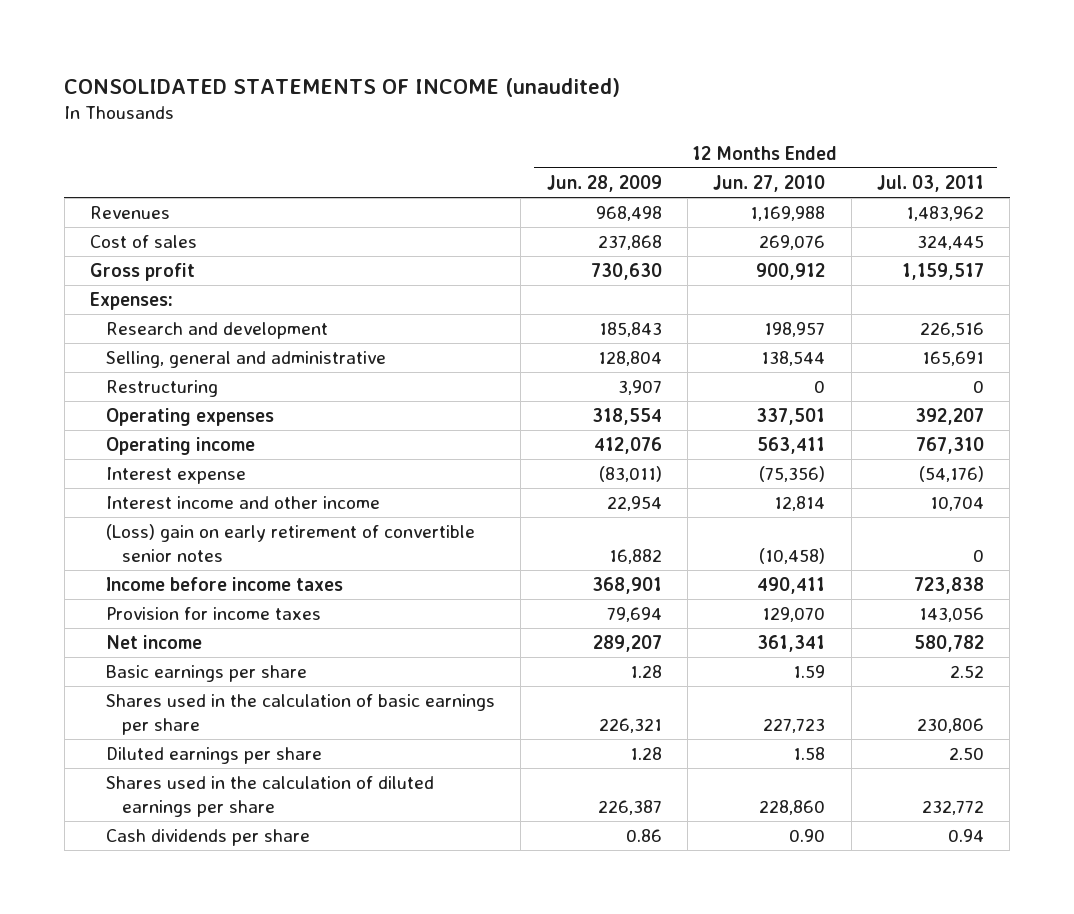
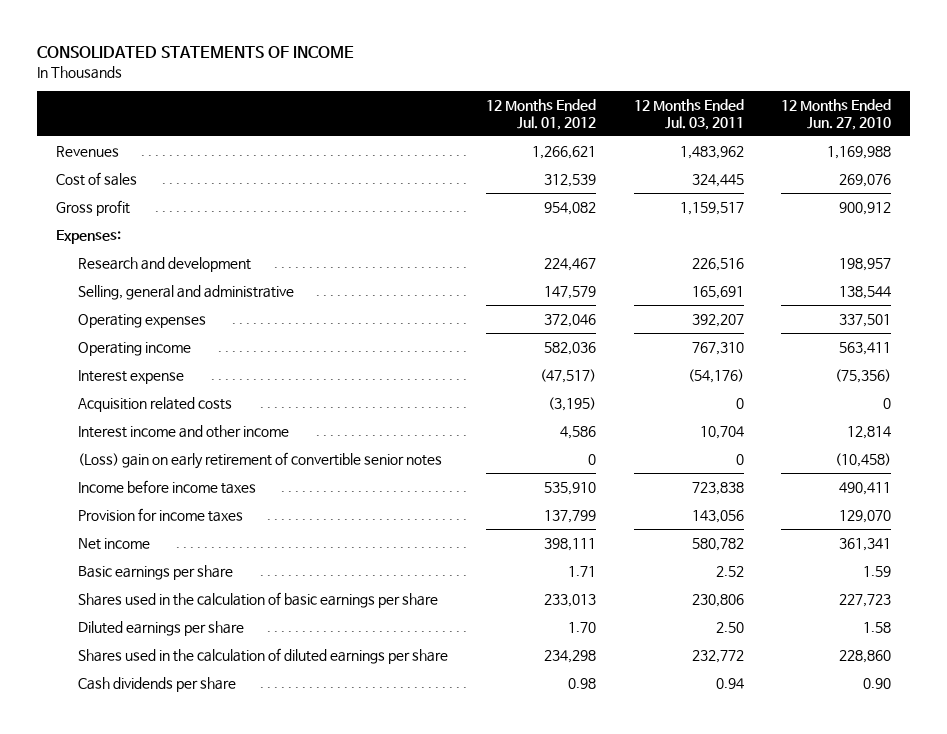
[64,77,621,97] CONSOLIDATED STATEMENTS OF INCOME (unaudited) -> [36,46,354,59] CONSOLIDATED STATEMENTS OF INCOME
[546,175,662,193] Jun. 28, 2009 -> none
none -> [485,99,596,131] 12 Months Ended Jul. 01, 2012
[105,380,218,398] Restructuring -> none
none -> [77,396,232,412] Acquisition related costs

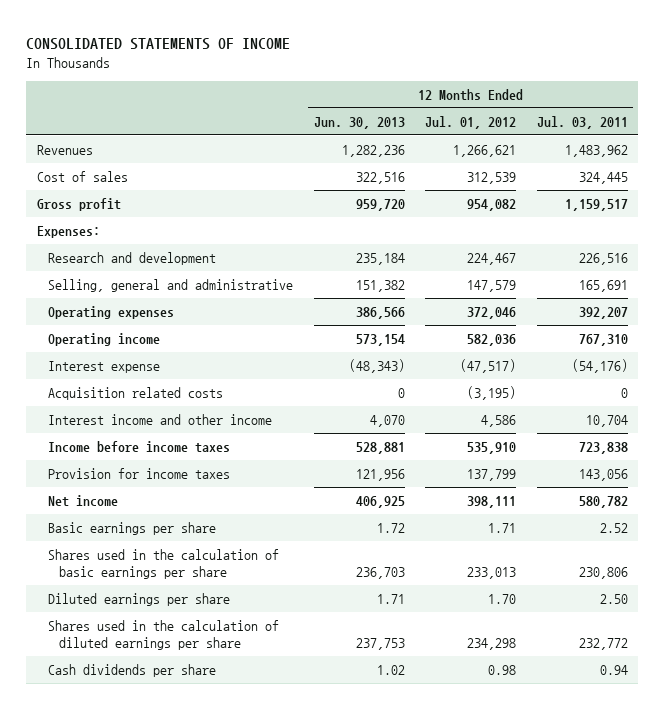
[781,99,892,131] 12 Months Ended Jun. 27, 2010 -> none
none -> [313,116,405,129] Jun. 30, 2013
[77,451,442,469] (Loss) gain on early retirement of convertible senior notes -> none

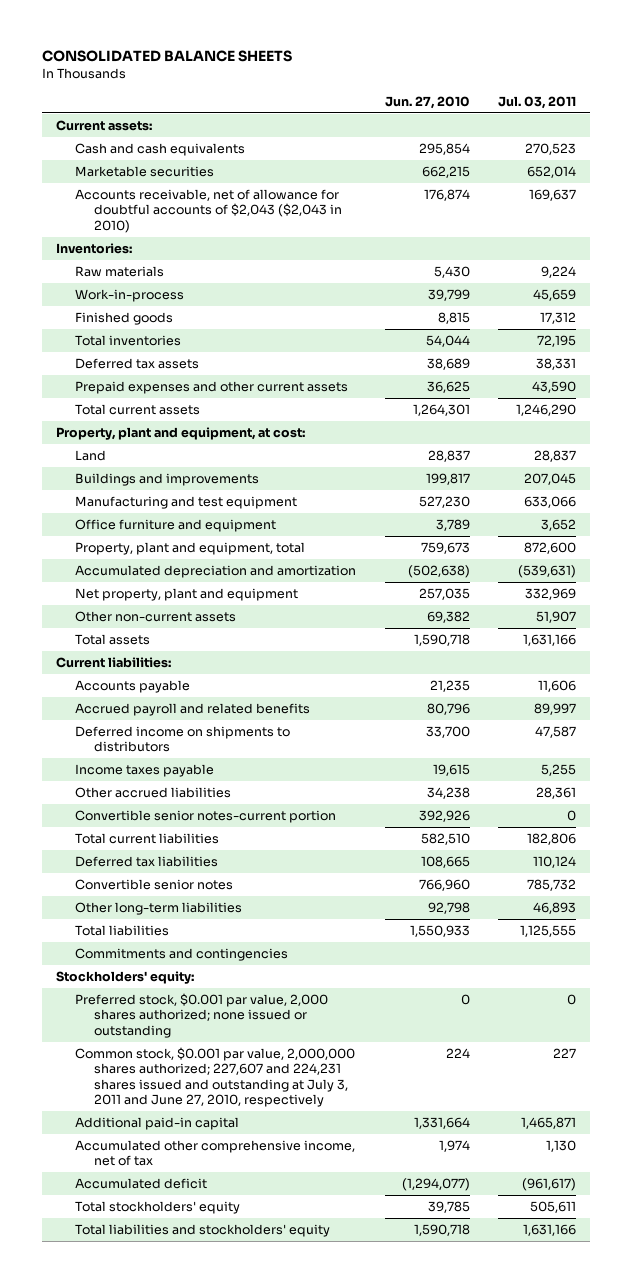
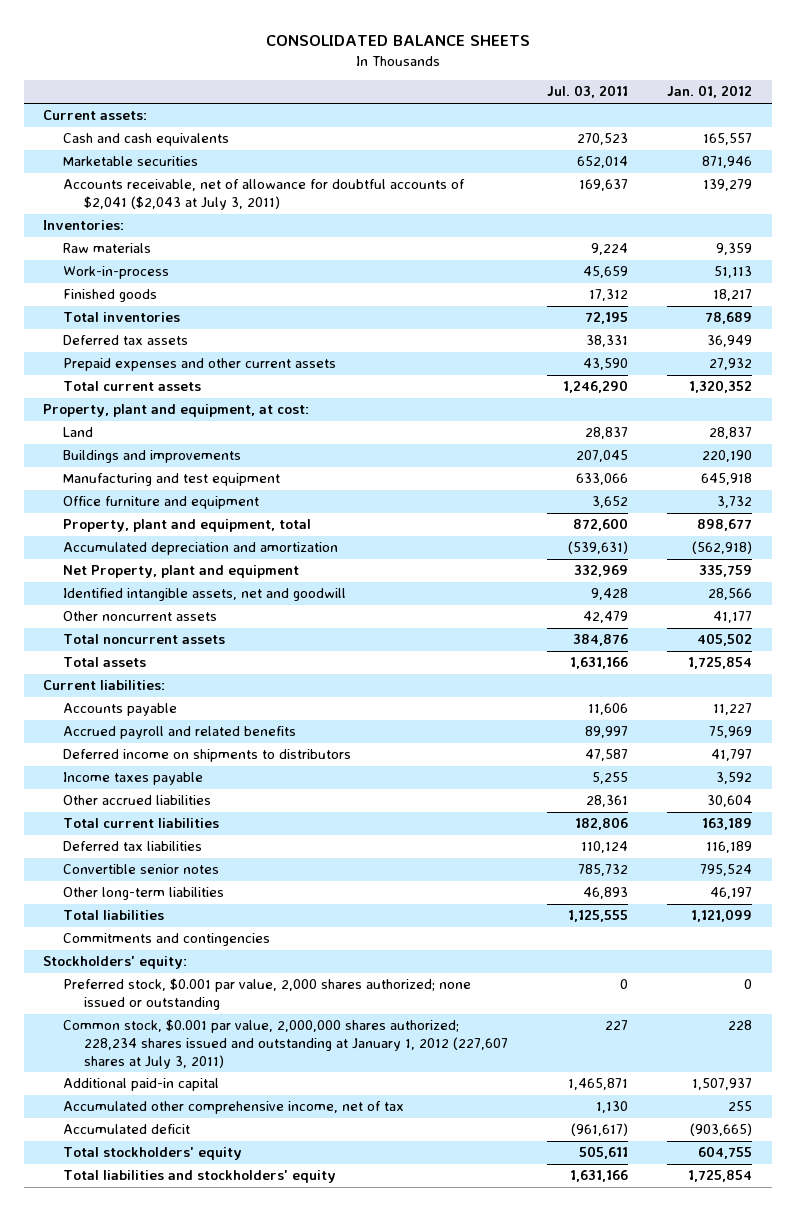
[384,95,470,109] Jun. 27, 2010 -> none
none -> [666,85,752,99] Jan. 01, 2012
[74,188,342,233] Accounts receivable, net of allowance for doubtful accounts of $2,043 ($2,043 in 2010) -> [63,179,466,210] Accounts receivable, net of allowance for doubtful accounts of $2,041 ($2,043 at July 3, 2011)
[74,587,298,601] Net property, plant and equipment -> [63,565,300,579] Net Property, plant and equipment
none -> [63,588,347,602] Identified intangible assets, net and goodwill
[74,610,236,622] Other non-current assets -> [63,611,218,622] Other noncurrent assets
[536,610,577,623] 51,907 -> [582,611,628,624] 42,479
none -> [63,634,226,645] Total noncurrent assets
[74,809,336,823] Convertible senior notes-current portion -> none
[74,1046,355,1108] Common stock, $0.001 par value, 2,000,000 shares authorized; 227,607 and 224,231 shares issued and outstanding at July 3, 2011 and June 27, 2010, respectively -> [63,1019,508,1069] Common stock, $0.001 par value, 2,000,000 shares authorized; 228,234 shares issued and outstanding at January 1, 2012 (227,607 shares at July 3, 2011)

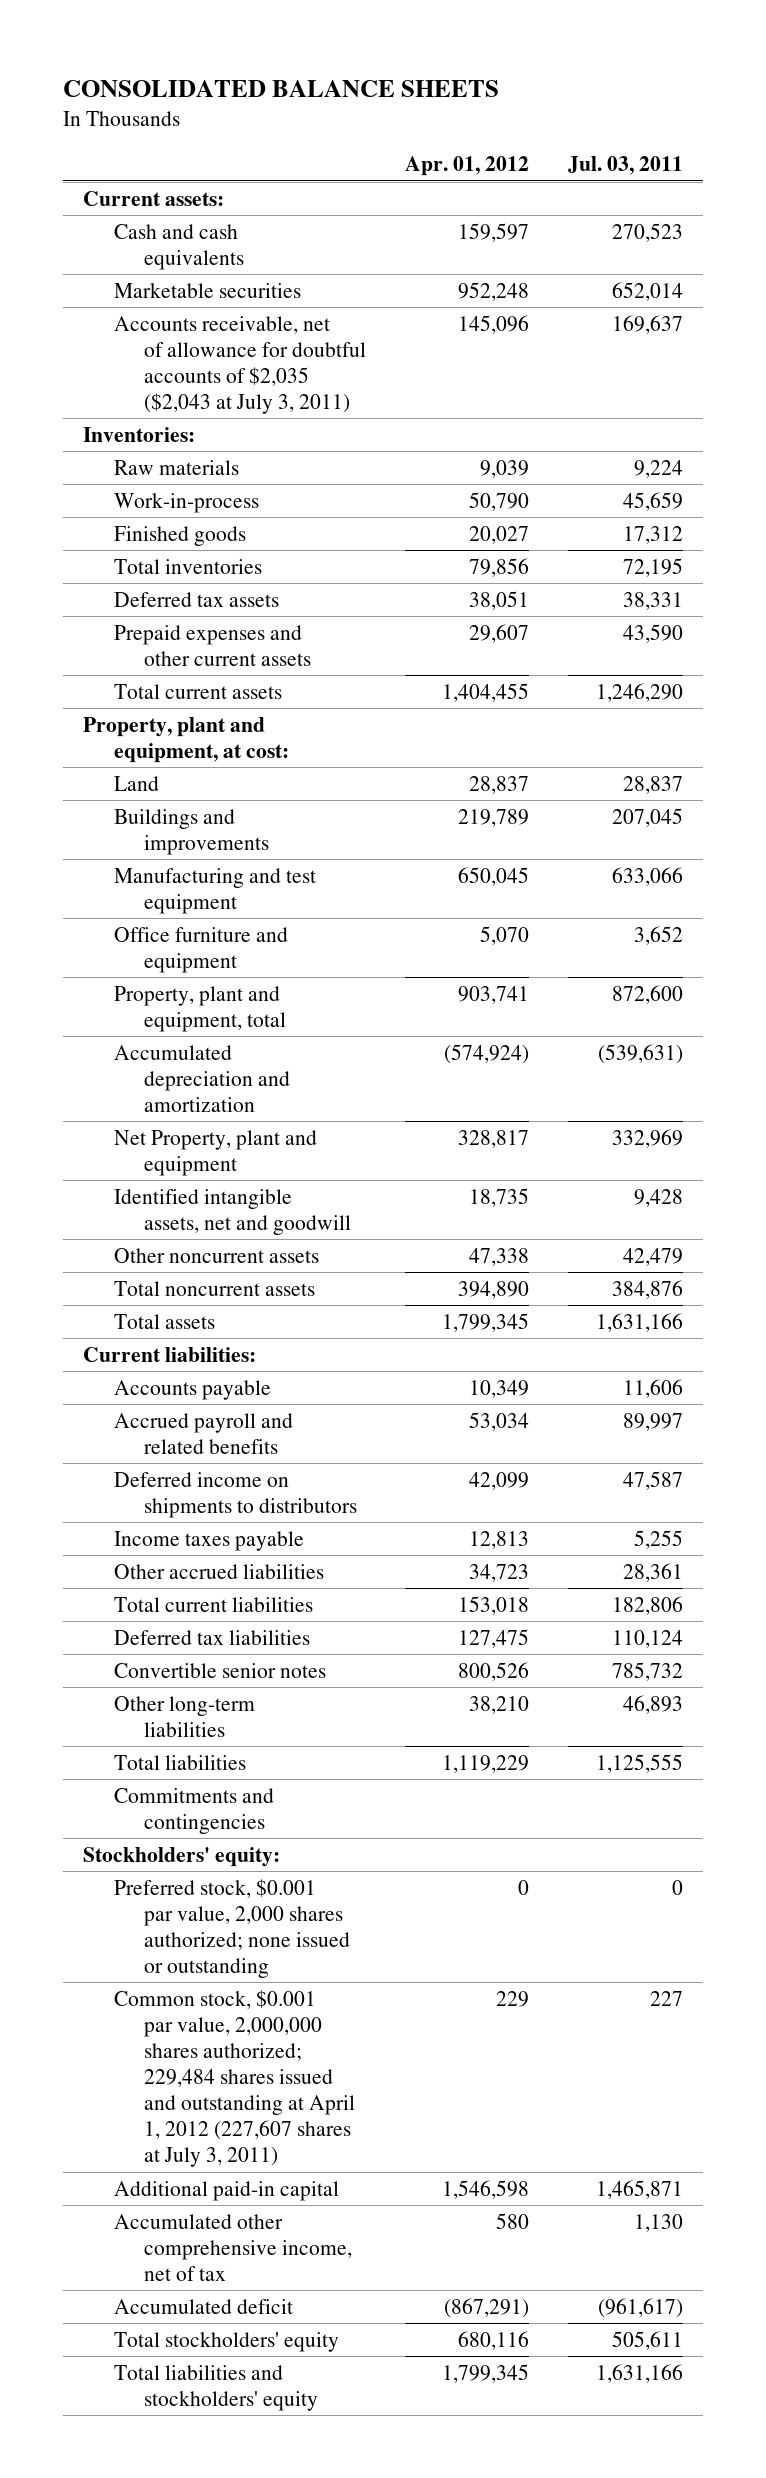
[666,85,752,99] Jan. 01, 2012 -> none
none -> [405,156,530,177] Apr. 01, 2012
[63,179,466,210] Accounts receivable, net of allowance for doubtful accounts of $2,041 ($2,043 at July 3, 2011) -> [113,315,367,414] Accounts receivable, net of allowance for doubtful accounts of $2,035 ($2,043 at July 3, 2011)
[63,1019,508,1069] Common stock, $0.001 par value, 2,000,000 shares authorized; 228,234 shares issued and outstanding at January 1, 2012 (227,607 shares at July 3, 2011) -> [113,1989,356,2168] Common stock, $0.001 par value, 2,000,000 shares authorized; 229,484 shares issued and outstanding at April 1, 2012 (227,607 shares at July 3, 2011)

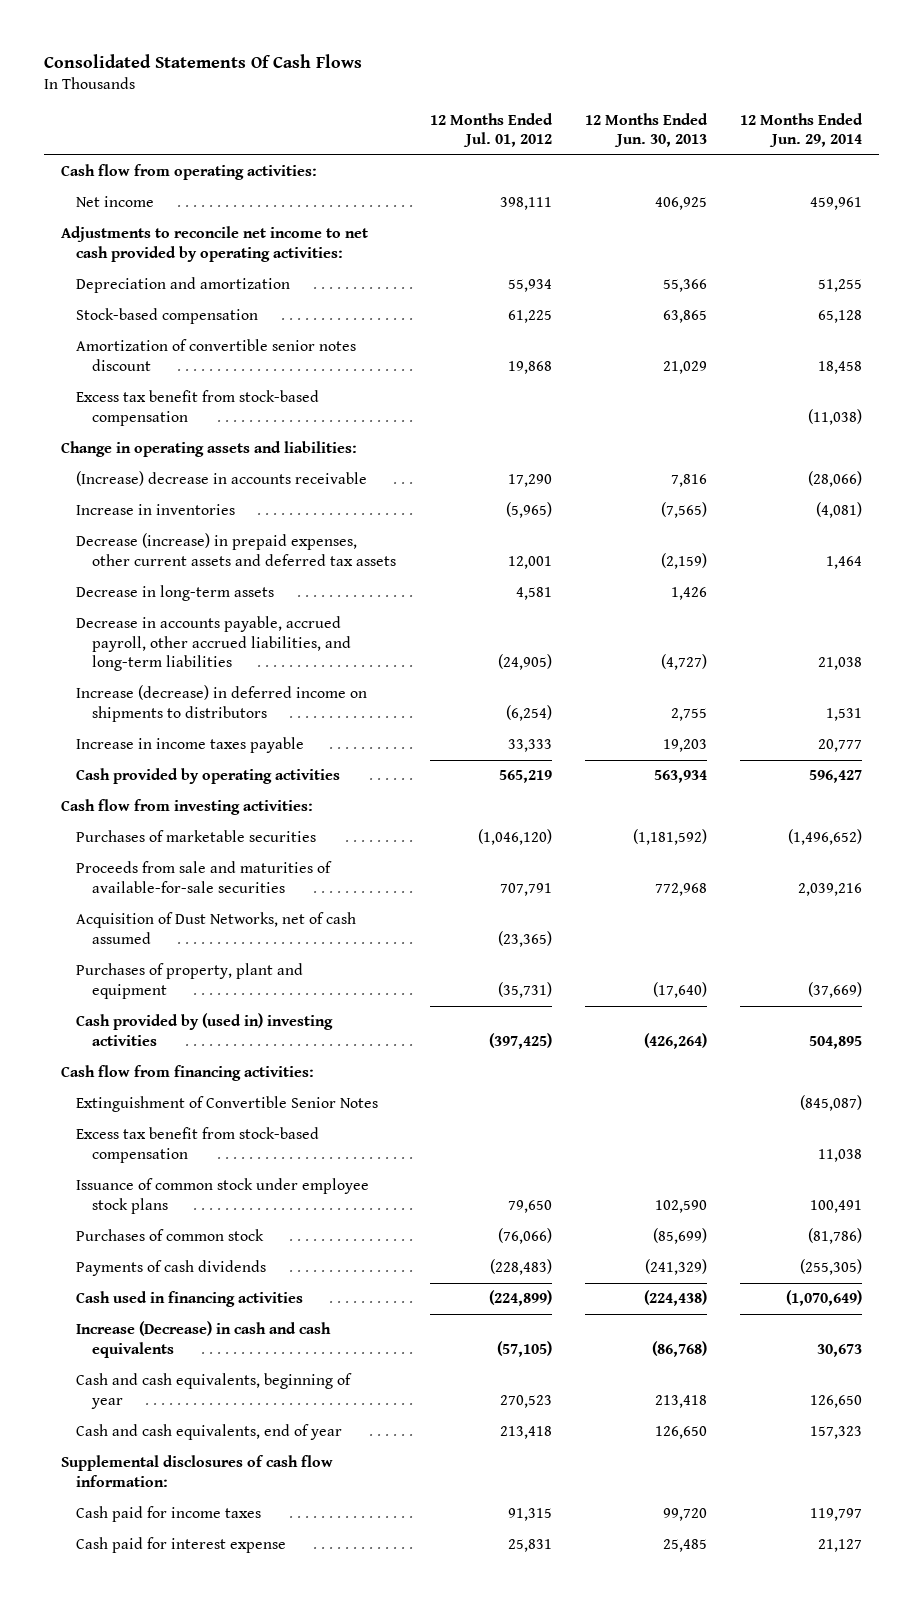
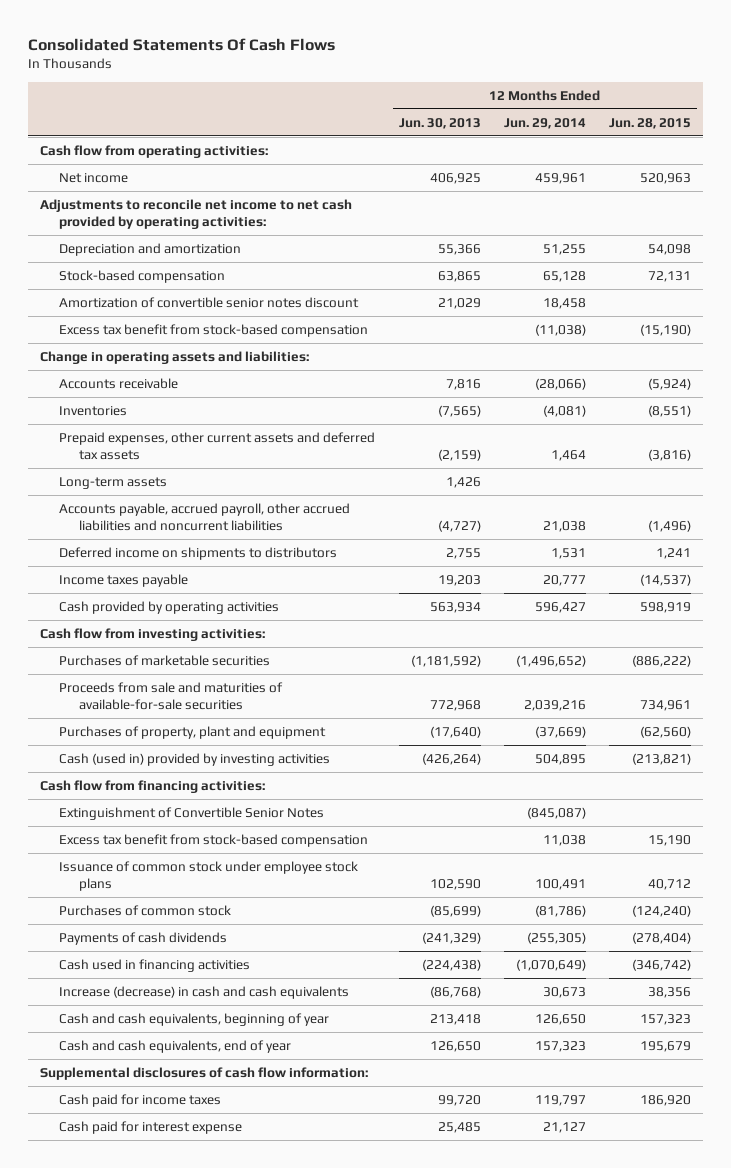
[429,112,553,147] 12 Months Ended Jul. 01, 2012 -> none
none -> [609,117,692,129] Jun. 28, 2015
[76,471,368,487] (Increase) decrease in accounts receivable -> [59,377,179,389] Accounts receivable
[76,504,236,516] Increase in inventories -> [59,405,128,416] Inventories
[76,533,397,566] Decrease (increase) in prepaid expenses, other current assets and deferred tax assets -> [59,431,376,460] Prepaid expenses, other current assets and deferred tax assets
[76,585,275,602] Decrease in long-term assets -> [59,476,168,489] Long-term assets
[76,616,352,672] Decrease in accounts payable, accrued payroll, other accrued liabilities, and long-term liabilities -> [59,502,351,531] Accounts payable, accrued payroll, other accrued liabilities and noncurrent liabilities
[76,685,368,722] Increase (decrease) in deferred income on shipments to distributors -> [59,546,338,560] Deferred income on shipments to distributors
[76,737,305,754] Increase in income taxes payable -> [59,573,189,587] Income taxes payable
[76,912,357,944] Acquisition of Dust Networks, net of cash assumed -> none
[76,1013,334,1046] Cash provided by (used in) investing activities -> [59,752,331,766] Cash (used in) provided by investing activities
[76,1321,332,1358] Increase (Decrease) in cash and cash equivalents -> [59,985,350,999] Increase (decrease) in cash and cash equivalents

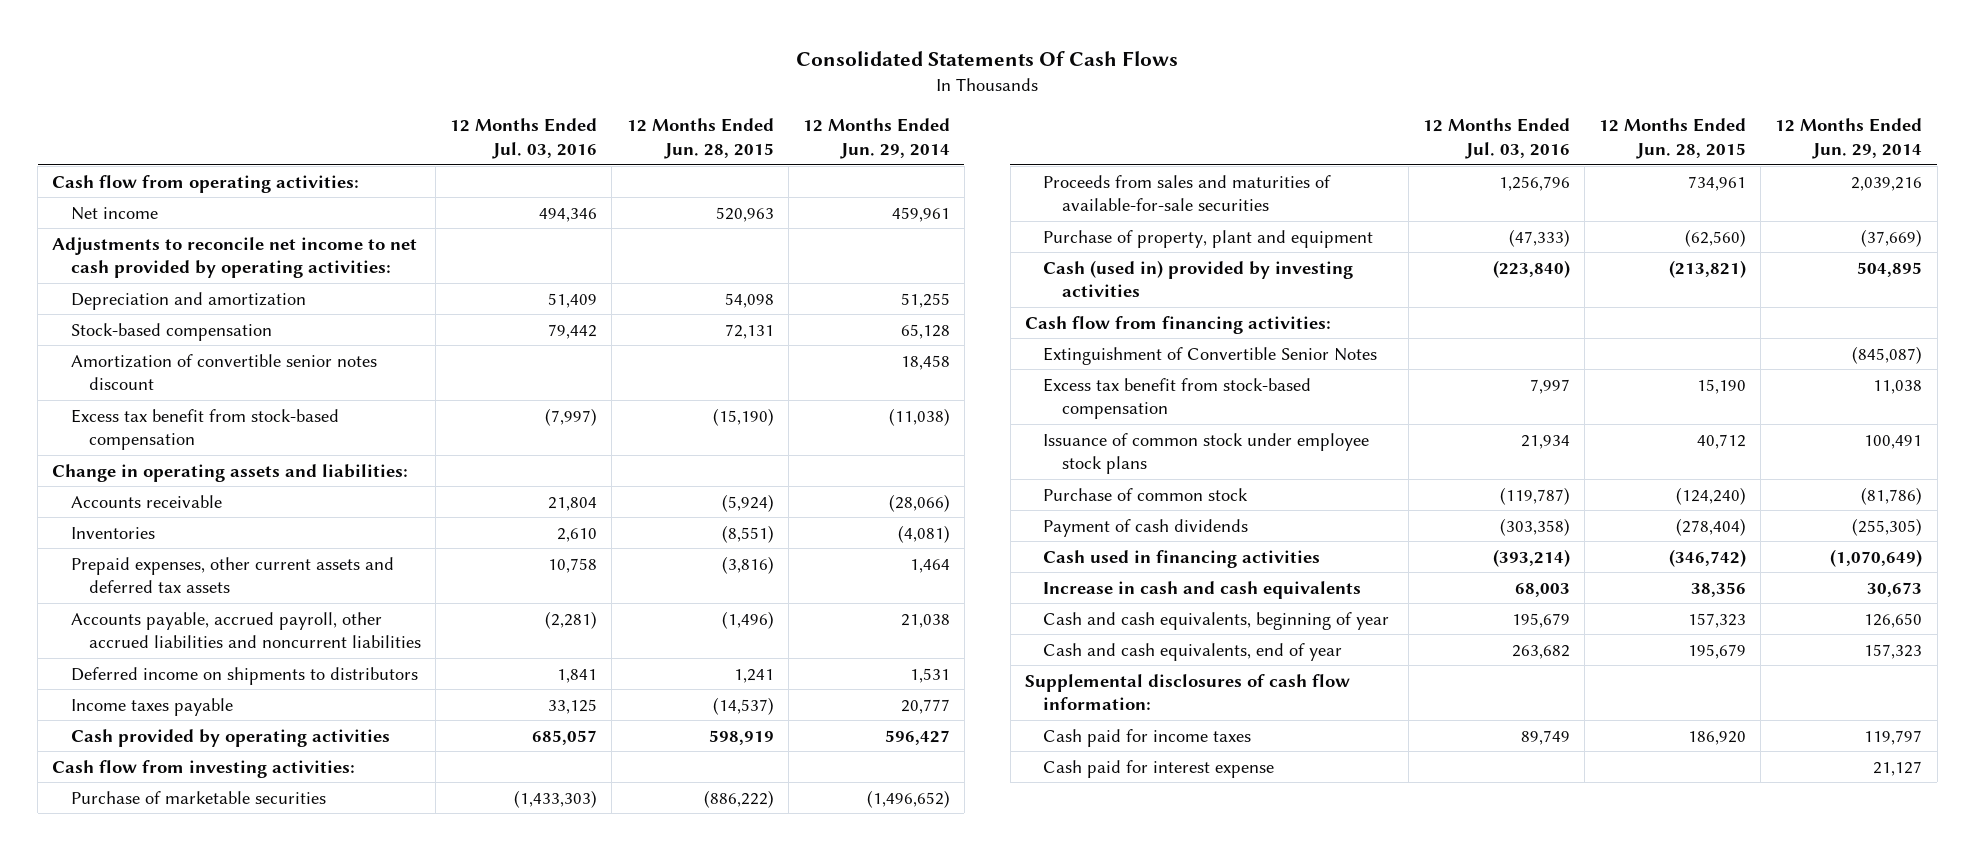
[398,117,481,129] Jun. 30, 2013 -> none
none -> [450,118,598,159] 12 Months Ended Jul. 03, 2016
[59,476,168,489] Long-term assets -> none
[59,654,271,666] Purchases of marketable securities -> [70,790,326,804] Purchase of marketable securities
[59,681,284,710] Proceeds from sale and maturities of available-for-sale securities -> [1043,174,1332,212] Proceeds from sales and maturities of available-for-sale securities
[59,725,327,739] Purchases of property, plant and equipment -> [1043,229,1374,248] Purchase of property, plant and equipment
[59,904,232,916] Purchases of common stock -> [1043,487,1249,501] Purchase of common stock
[59,931,228,945] Payments of cash dividends -> [1043,518,1249,537] Payment of cash dividends
[59,985,350,999] Increase (decrease) in cash and cash equivalents -> [1043,580,1362,599] Increase in cash and cash equivalents

